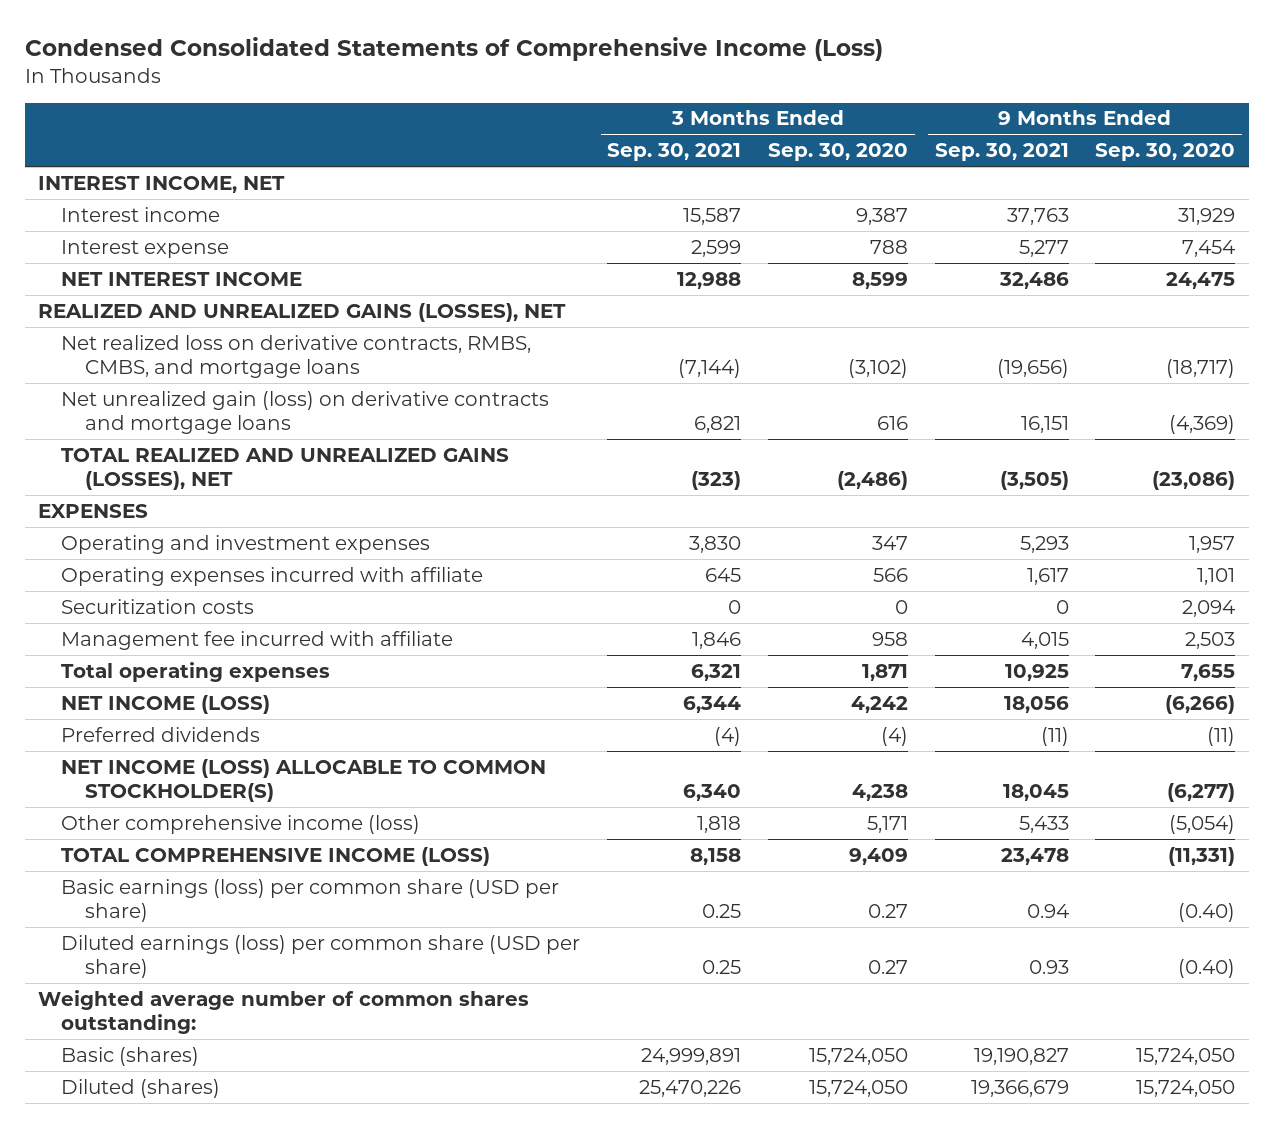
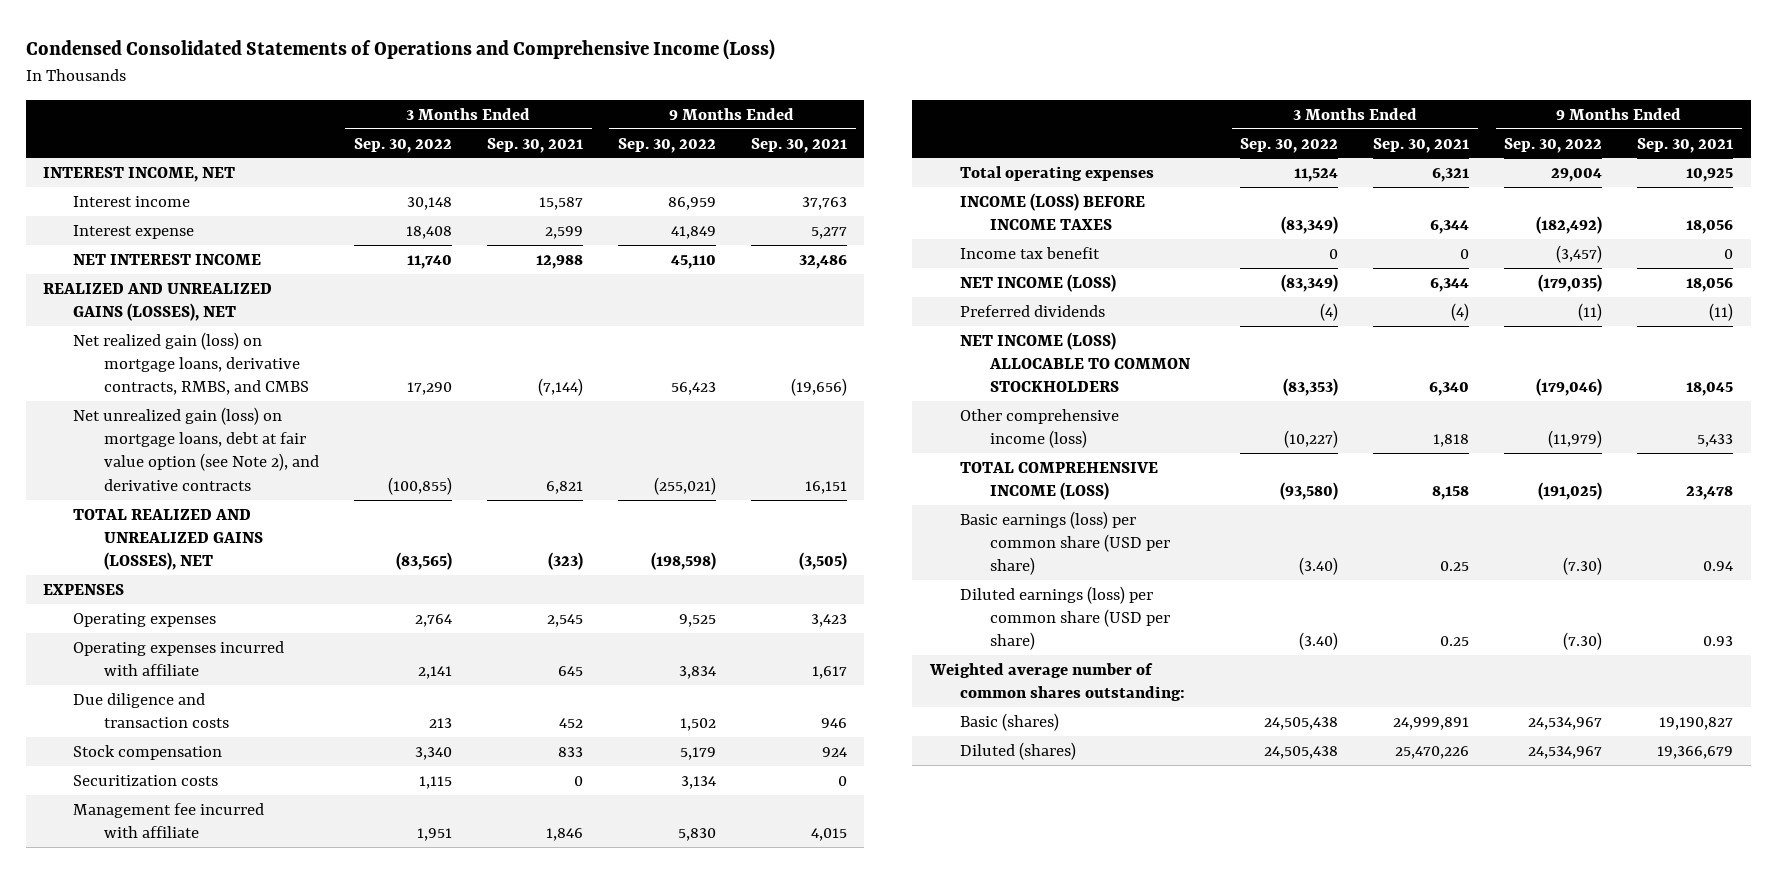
[24,36,883,61] Condensed Consolidated Statements of Comprehensive Income (Loss) -> [25,39,775,61] Condensed Consolidated Statements of Operations and Comprehensive Income (Loss)
[767,143,908,162] Sep. 30, 2020 -> none
[1095,143,1236,162] Sep. 30, 2020 -> none
none -> [353,137,452,153] Sep. 30, 2022
none -> [617,137,716,153] Sep. 30, 2022
[61,334,532,379] Net realized loss on derivative contracts, RMBS, CMBS, and mortgage loans -> [73,331,309,396] Net realized gain (loss) on mortgage loans, derivative contracts, RMBS, and CMBS
[61,390,550,435] Net unrealized gain (loss) on derivative contracts and mortgage loans -> [73,406,319,491] Net unrealized gain (loss) on mortgage loans, debt at fair value option (see Note 2), and derivative contracts
[61,534,431,554] Operating and investment expenses -> [73,612,217,627] Operating expenses
[689,535,742,553] 3,830 -> [546,613,583,627] 2,545
[1019,535,1069,553] 5,293 -> [810,613,847,627] 3,423
none -> [73,692,229,729] Due diligence and transaction costs
none -> [73,744,223,760] Stock compensation
none -> [959,192,1145,231] INCOME (LOSS) BEFORE INCOME TAXES
none -> [959,246,1100,259] Income tax benefit
[61,758,547,803] NET INCOME (LOSS) ALLOCABLE TO COMMON STOCKHOLDER(S) -> [959,331,1192,393] NET INCOME (LOSS) ALLOCABLE TO COMMON STOCKHOLDERS

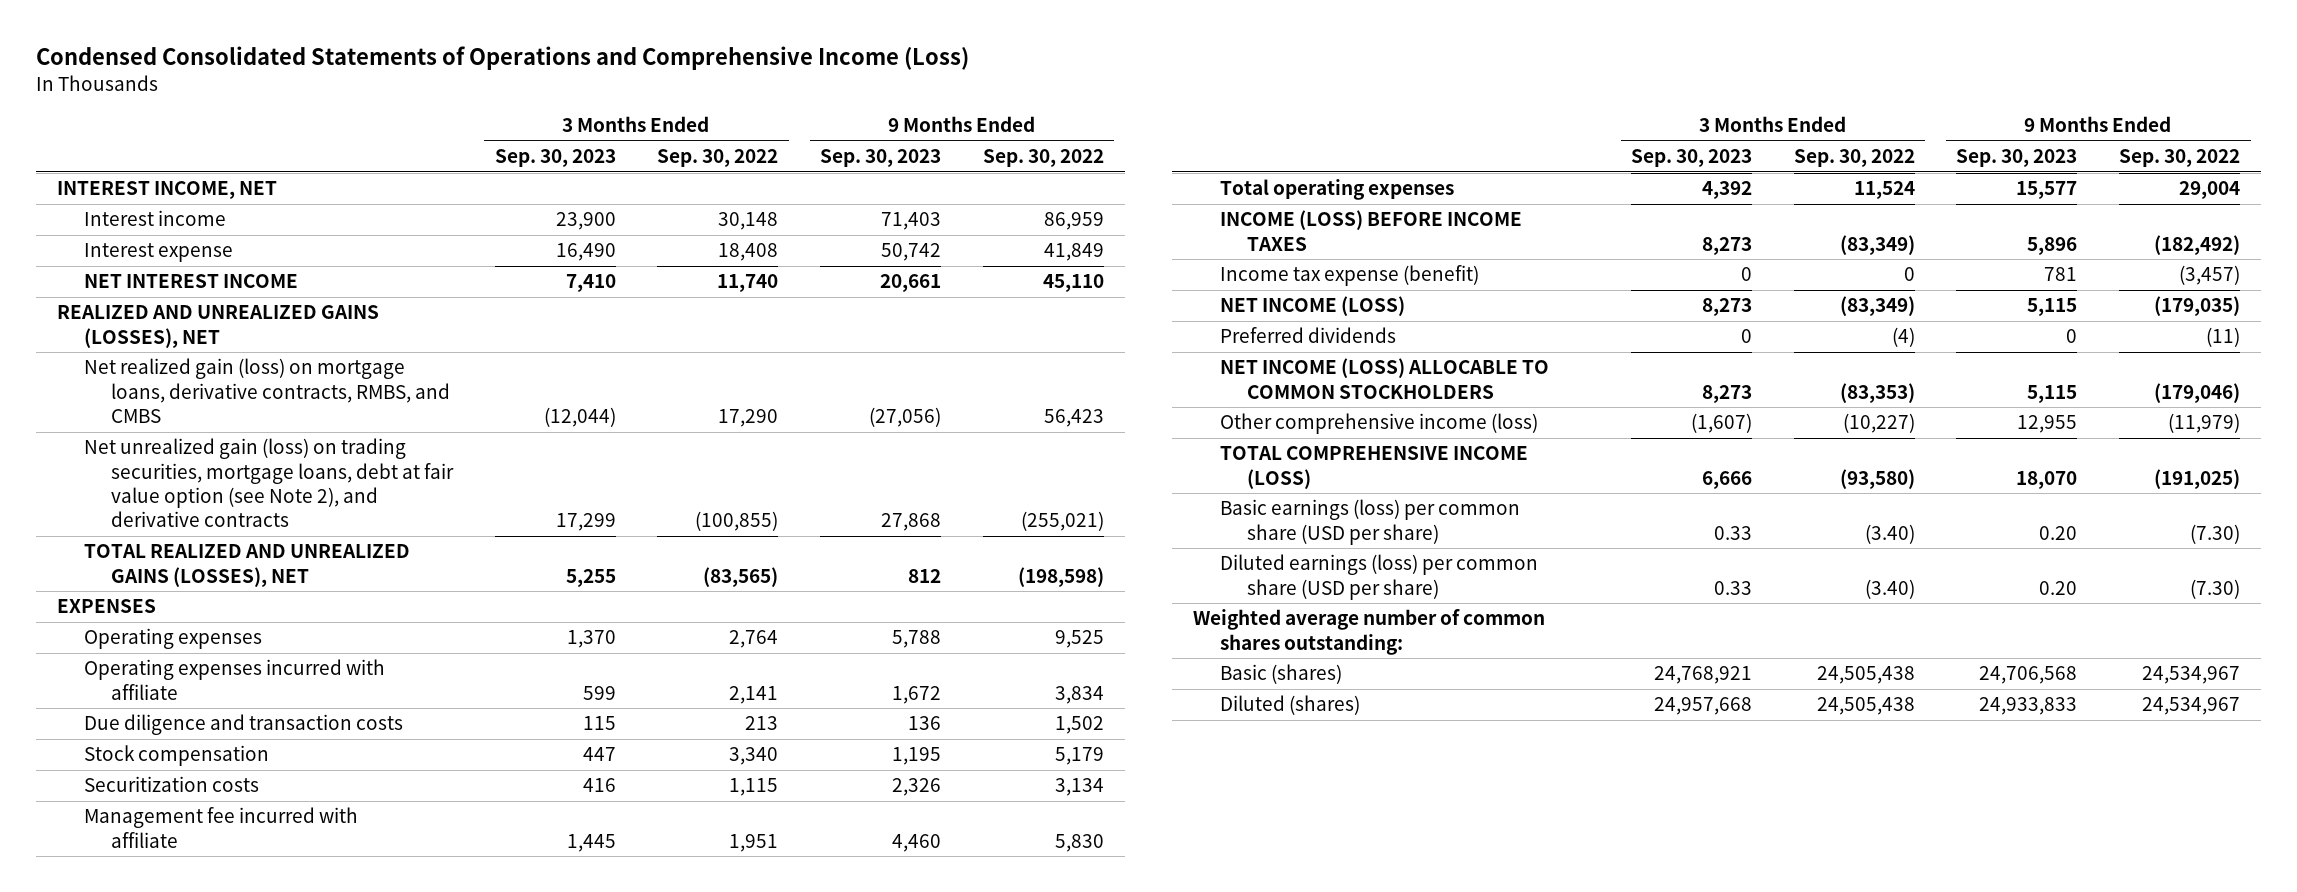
[486,137,583,153] Sep. 30, 2021 -> none
[750,137,847,153] Sep. 30, 2021 -> none
none -> [494,149,616,168] Sep. 30, 2023
none -> [820,149,942,168] Sep. 30, 2023
[73,406,319,491] Net unrealized gain (loss) on mortgage loans, debt at fair value option (see Note 2), and derivative contracts -> [83,438,454,528] Net unrealized gain (loss) on trading securities, mortgage loans, debt at fair value option (see Note 2), and derivative contracts
[959,246,1100,259] Income tax benefit -> [1220,265,1480,287] Income tax expense (benefit)

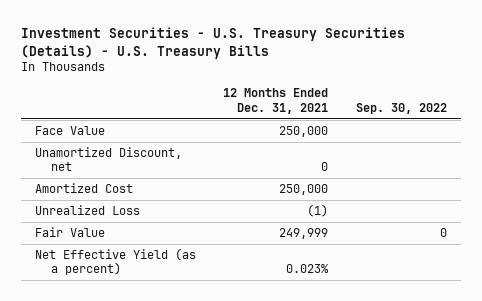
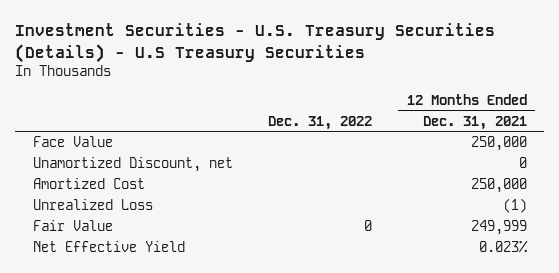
[20,27,405,59] Investment Securities - U.S. Treasury Securities (Details) - U.S. Treasury Bills -> [15,23,496,63] Investment Securities - U.S. Treasury Securities (Details) - U.S Treasury Securities
[356,102,448,114] Sep. 30, 2022 -> none
none -> [267,115,372,130] Dec. 31, 2022
[34,248,196,276] Net Effective Yield (as a percent) -> [32,241,185,253] Net Effective Yield

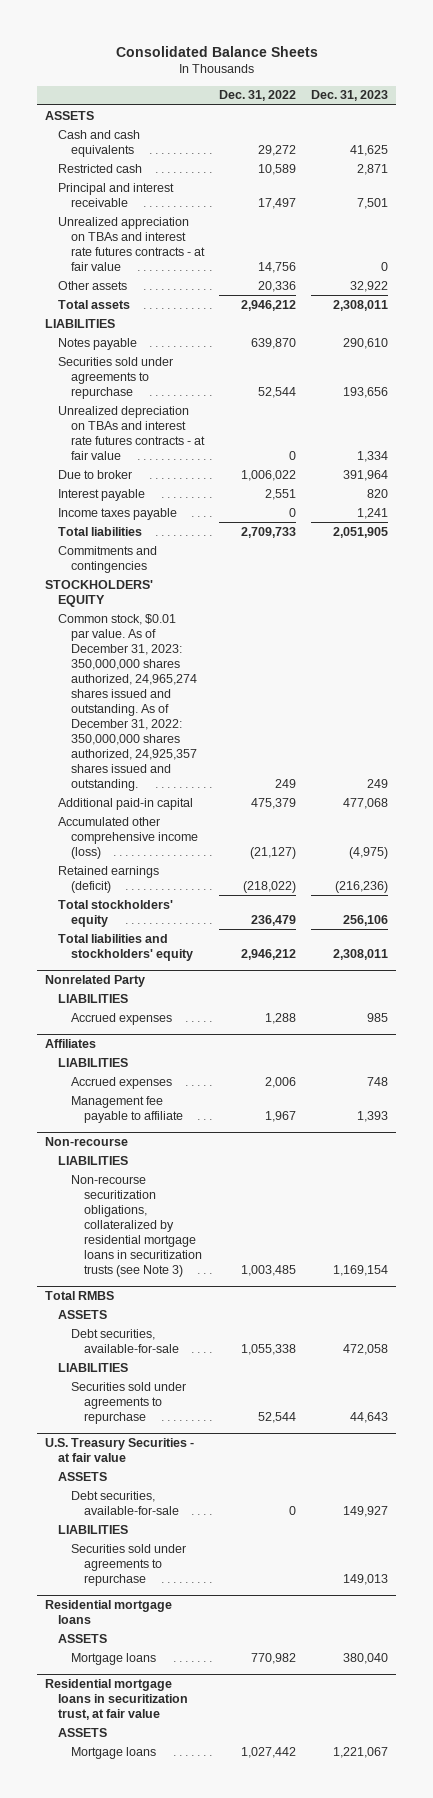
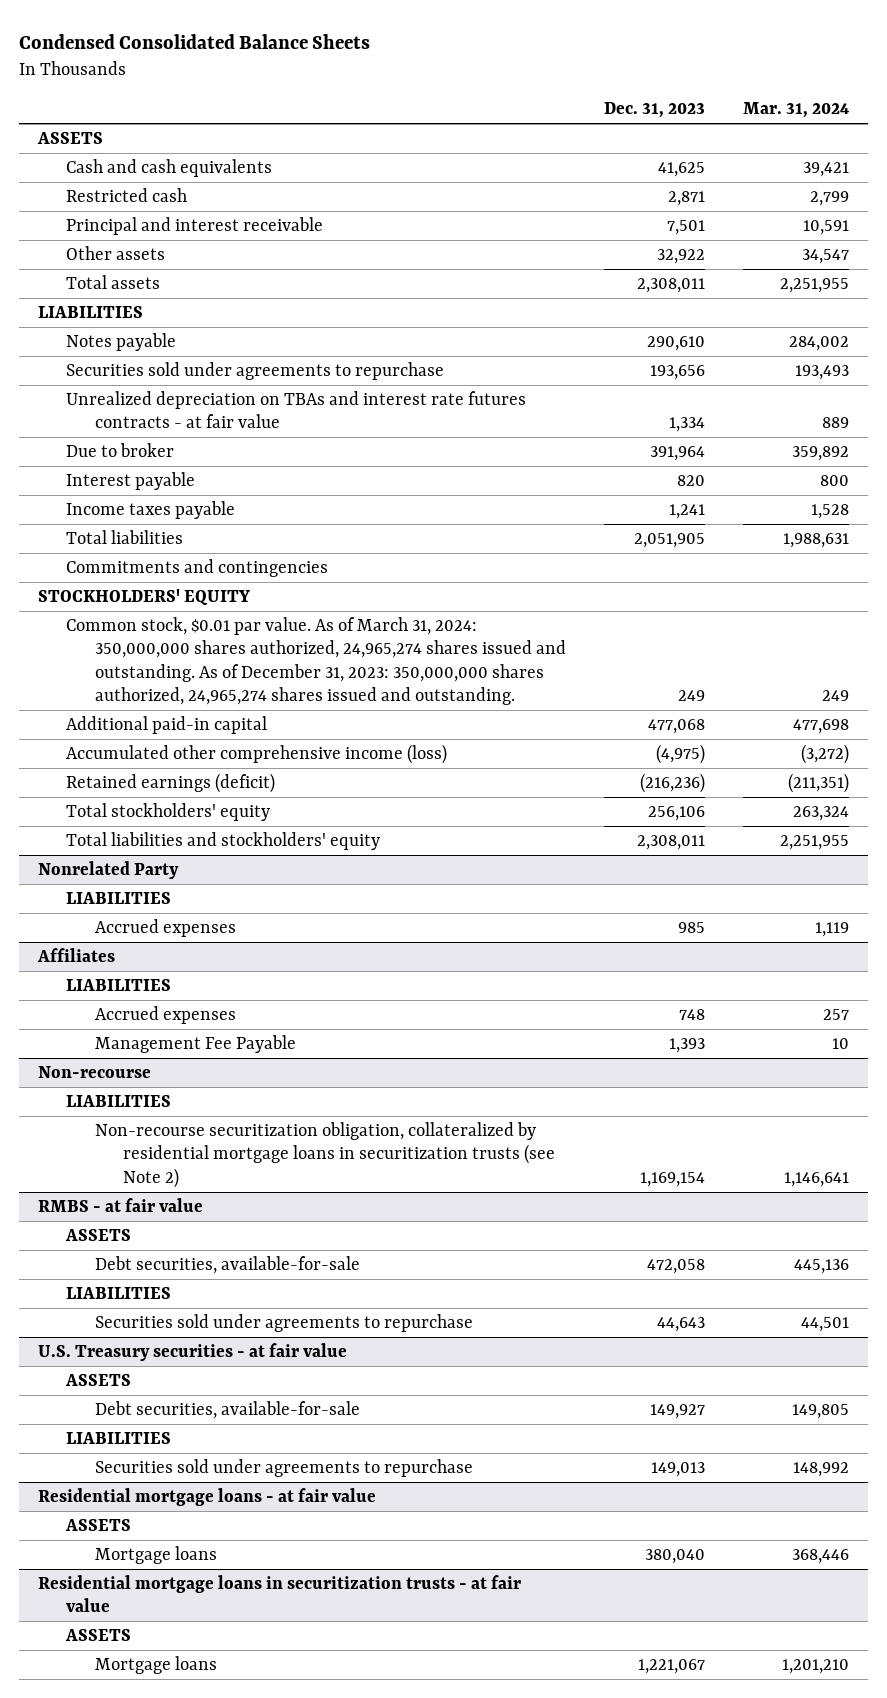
[115,45,318,57] Consolidated Balance Sheets -> [18,33,370,49] Condensed Consolidated Balance Sheets
[219,90,297,102] Dec. 31, 2022 -> none
none -> [742,102,849,119] Mar. 31, 2024
[57,216,205,271] Unrealized appreciation on TBAs and interest rate futures contracts - at fair value -> none
[57,613,197,791] Common stock, $0.01 par value. As of December 31, 2023: 350,000,000 shares authorized, 24,965,274 shares issued and outstanding. As of December 31, 2022: 350,000,000 shares authorized, 24,925,357 shares issued and outstanding. -> [66,617,566,706] Common stock, $0.01 par value. As of March 31, 2024: 350,000,000 shares authorized, 24,965,274 shares issued and outstanding. As of December 31, 2023: 350,000,000 shares authorized, 24,965,274 shares issued and outstanding.
[70,1095,183,1123] Management fee payable to affiliate -> [94,1035,296,1054] Management Fee Payable
[70,1174,202,1277] Non-recourse securitization obligations, collateralized by residential mortgage loans in securitization trusts (see Note 3) -> [94,1122,556,1188] Non-recourse securitization obligation, collateralized by residential mortgage loans in securitization trusts (see Note 2)
[45,1291,115,1301] Total RMBS -> [38,1198,204,1213] RMBS - at fair value
[45,1438,195,1463] U.S. Treasury Securities - at fair value -> [38,1343,348,1362] U.S. Treasury securities - at fair value
[45,1600,173,1625] Residential mortgage loans -> [38,1488,377,1507] Residential mortgage loans - at fair value
[45,1679,188,1721] Residential mortgage loans in securitization trust, at fair value -> [38,1575,522,1613] Residential mortgage loans in securitization trusts - at fair value

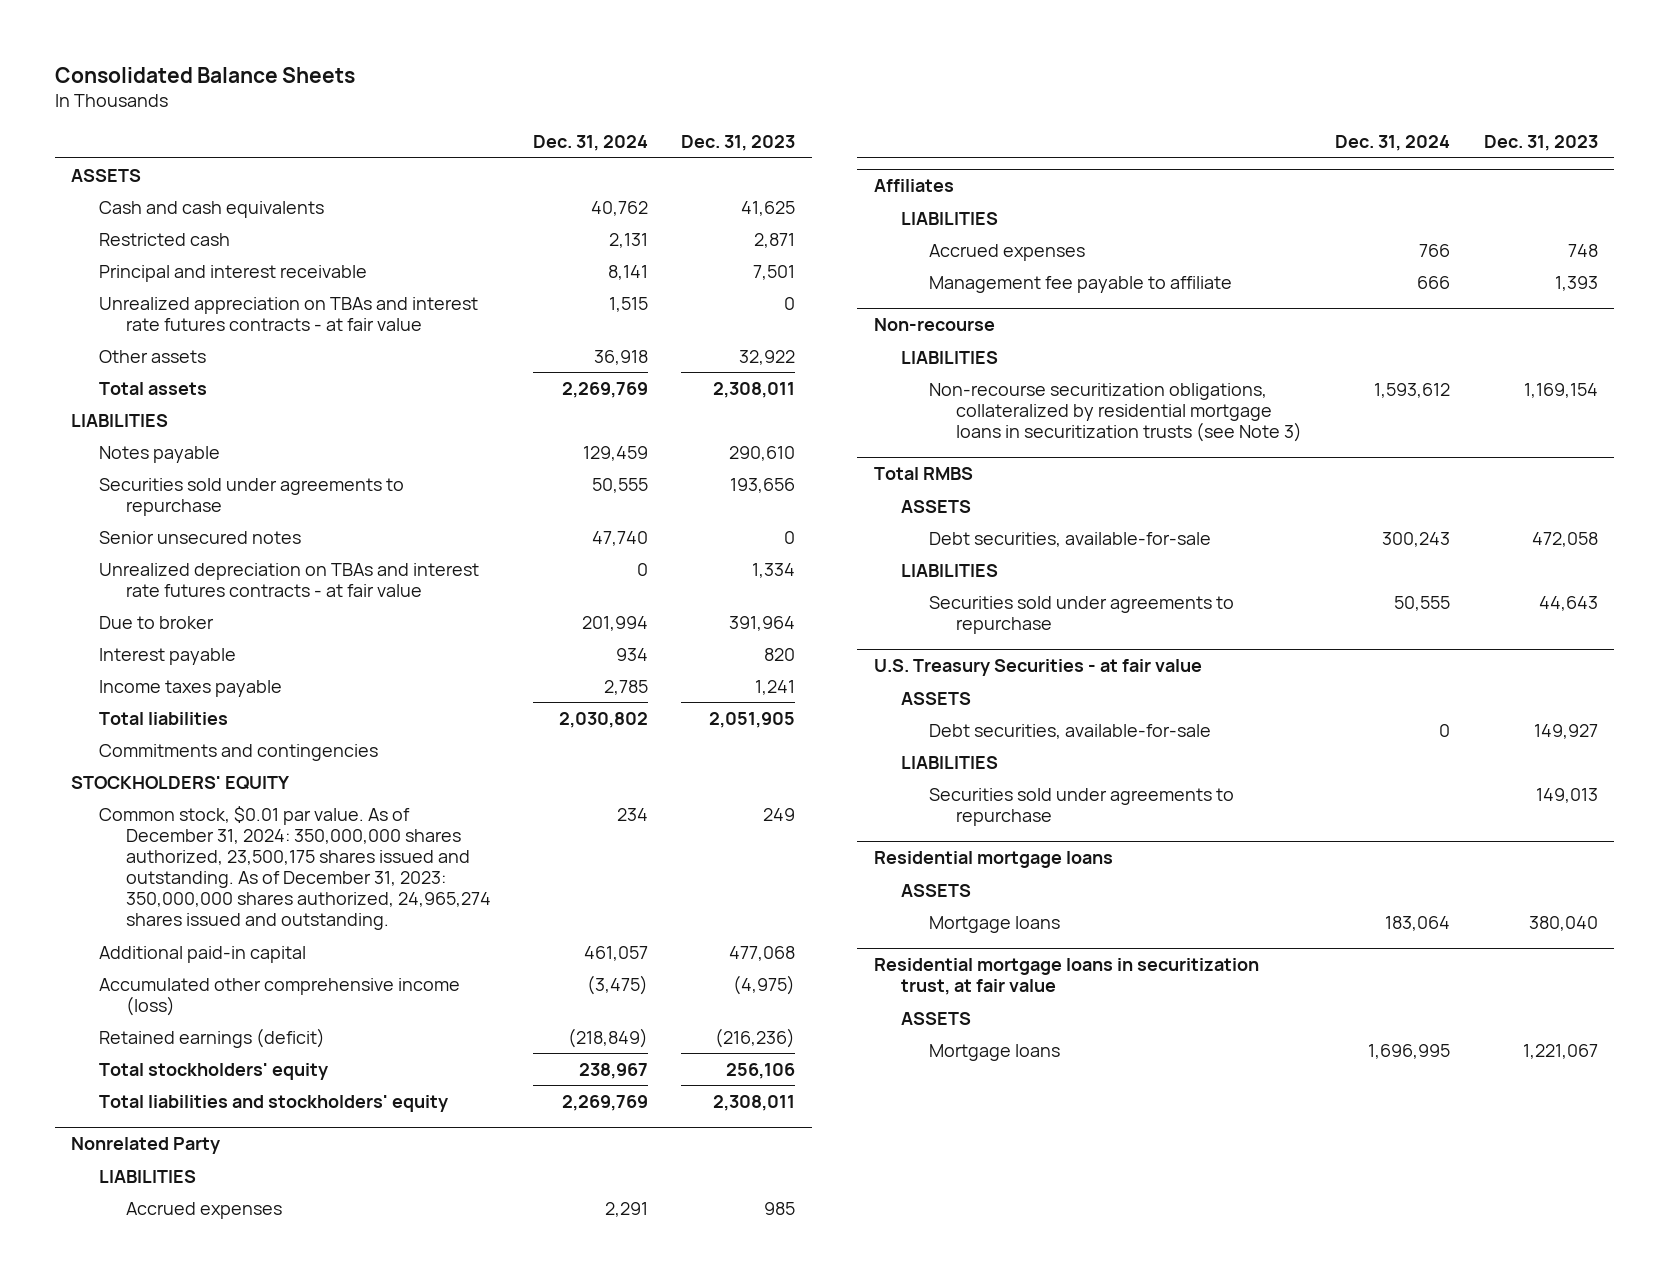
[18,33,370,49] Condensed Consolidated Balance Sheets -> [54,66,355,83] Consolidated Balance Sheets
[742,102,849,119] Mar. 31, 2024 -> none
none -> [532,135,648,152] Dec. 31, 2024
none -> [98,296,478,331] Unrealized appreciation on TBAs and interest rate futures contracts - at fair value
none -> [98,530,301,544] Senior unsecured notes
[66,617,566,706] Common stock, $0.01 par value. As of March 31, 2024: 350,000,000 shares authorized, 24,965,274 shares issued and outstanding. As of December 31, 2023: 350,000,000 shares authorized, 24,965,274 shares issued and outstanding. -> [98,805,492,931] Common stock, $0.01 par value. As of December 31, 2024: 350,000,000 shares authorized, 23,500,175 shares issued and outstanding. As of December 31, 2023: 350,000,000 shares authorized, 24,965,274 shares issued and outstanding.
[94,1035,296,1054] Management Fee Payable -> [928,275,1232,293] Management fee payable to affiliate
[94,1122,556,1188] Non-recourse securitization obligation, collateralized by residential mortgage loans in securitization trusts (see Note 2) -> [928,382,1303,442] Non-recourse securitization obligations, collateralized by residential mortgage loans in securitization trusts (see Note 3)
[38,1198,204,1213] RMBS - at fair value -> [873,467,973,481] Total RMBS
[38,1343,348,1362] U.S. Treasury securities - at fair value -> [873,659,1202,677] U.S. Treasury Securities - at fair value
[38,1488,377,1507] Residential mortgage loans - at fair value -> [873,851,1113,869] Residential mortgage loans
[38,1575,522,1613] Residential mortgage loans in securitization trusts - at fair value -> [873,958,1259,996] Residential mortgage loans in securitization trust, at fair value

